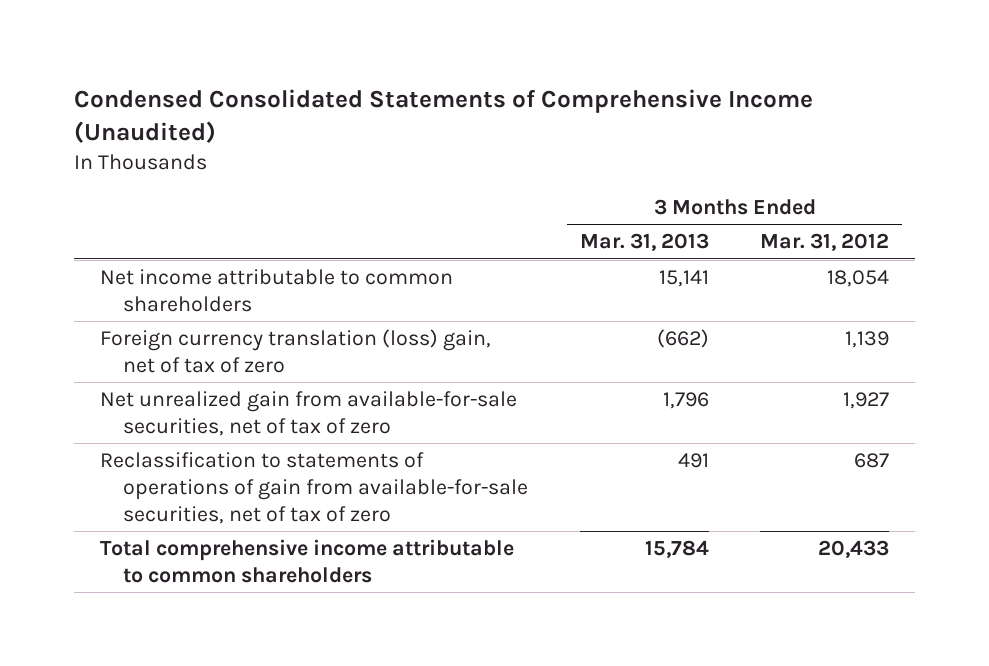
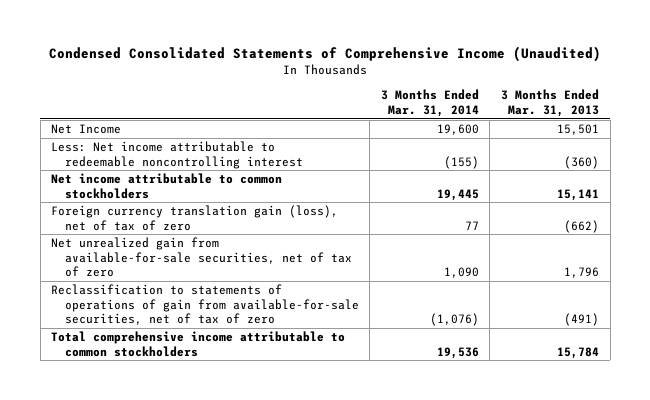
[760,233,890,252] Mar. 31, 2012 -> none
none -> [380,89,479,117] 3 Months Ended Mar. 31, 2014
none -> [51,123,122,134] Net Income
none -> [51,140,303,169] Less: Net income attributable to redeemable noncontrolling interest
[100,268,454,312] Net income attributable to common shareholders -> [51,172,283,199] Net income attributable to common stockholders
[100,328,492,373] Foreign currency translation (loss) gain, net of tax of zero -> [51,204,339,231] Foreign currency translation gain (loss), net of tax of zero
[677,452,709,468] 491 -> [563,313,599,327] (491)
[100,538,515,583] Total comprehensive income attributable to common shareholders -> [51,330,346,357] Total comprehensive income attributable to common stockholders

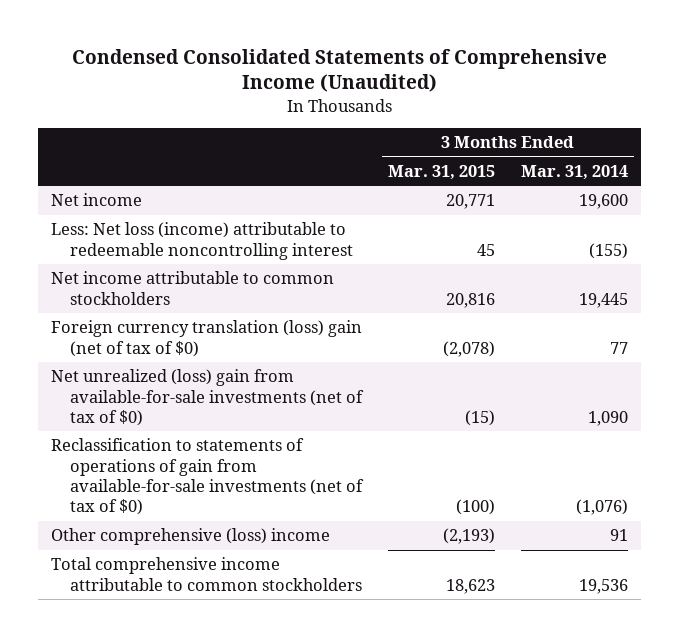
[500,89,599,117] 3 Months Ended Mar. 31, 2013 -> none
none -> [388,164,496,180] Mar. 31, 2015
[51,123,122,134] Net Income -> [51,193,143,207] Net income
[51,140,303,169] Less: Net income attributable to redeemable noncontrolling interest -> [51,222,354,260] Less: Net loss (income) attributable to redeemable noncontrolling interest
[51,204,339,231] Foreign currency translation gain (loss), net of tax of zero -> [51,320,363,357] Foreign currency translation (loss) gain (net of tax of $0)
[51,236,352,278] Net unrealized gain from available-for-sale securities, net of tax of zero -> [51,369,365,426] Net unrealized (loss) gain from available-for-sale investments (net of tax of $0)
[51,283,359,326] Reclassification to statements of operations of gain from available-for-sale securities, net of tax of zero -> [51,438,365,516] Reclassification to statements of operations of gain from available-for-sale investments (net of tax of $0)
none -> [51,528,331,546] Other comprehensive (loss) income

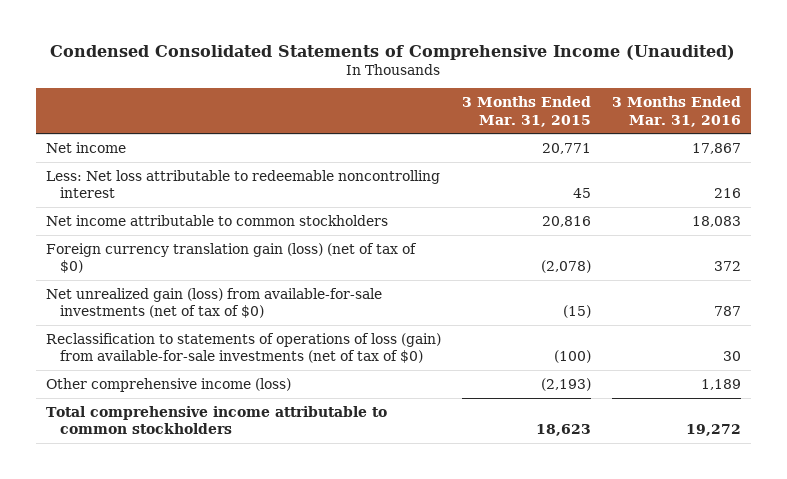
[520,164,628,180] Mar. 31, 2014 -> none
none -> [611,96,741,127] 3 Months Ended Mar. 31, 2016
[51,222,354,260] Less: Net loss (income) attributable to redeemable noncontrolling interest -> [46,169,441,199] Less: Net loss attributable to redeemable noncontrolling interest
[51,320,363,357] Foreign currency translation (loss) gain (net of tax of $0) -> [46,242,418,274] Foreign currency translation gain (loss) (net of tax of $0)
[51,369,365,426] Net unrealized (loss) gain from available-for-sale investments (net of tax of $0) -> [46,287,383,319] Net unrealized gain (loss) from available-for-sale investments (net of tax of $0)
[51,438,365,516] Reclassification to statements of operations of gain from available-for-sale investments (net of tax of $0) -> [46,332,442,364] Reclassification to statements of operations of loss (gain) from available-for-sale investments (net of tax of $0)
[51,528,331,546] Other comprehensive (loss) income -> [46,377,292,392] Other comprehensive income (loss)

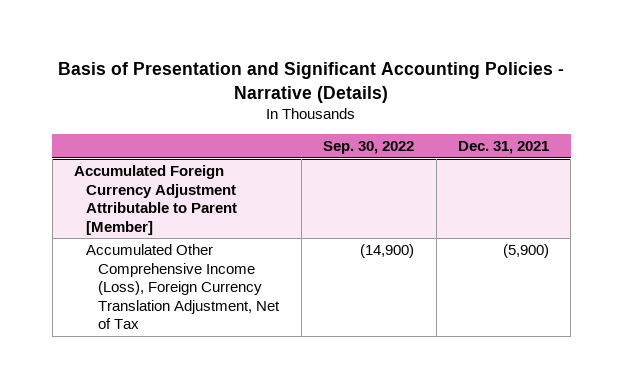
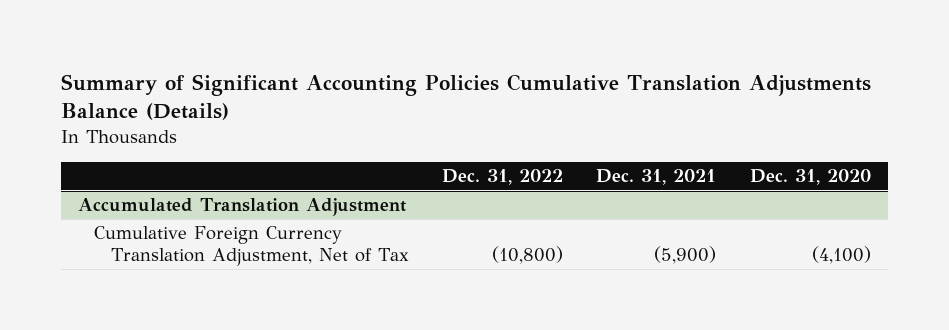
[58,62,565,103] Basis of Presentation and Significant Accounting Policies - Narrative (Details) -> [61,73,872,121] Summary of Significant Accounting Policies Cumulative Translation Adjustments Balance (Details)
[323,141,415,155] Sep. 30, 2022 -> none
none -> [441,169,563,186] Dec. 31, 2022
none -> [750,169,872,186] Dec. 31, 2020
[73,165,238,235] Accumulated Foreign Currency Adjustment Attributable to Parent [Member] -> [78,198,407,217] Accumulated Translation Adjustment
[86,244,281,330] Accumulated Other Comprehensive Income (Loss), Foreign Currency Translation Adjustment, Net of Tax -> [94,226,409,267] Cumulative Foreign Currency Translation Adjustment, Net of Tax

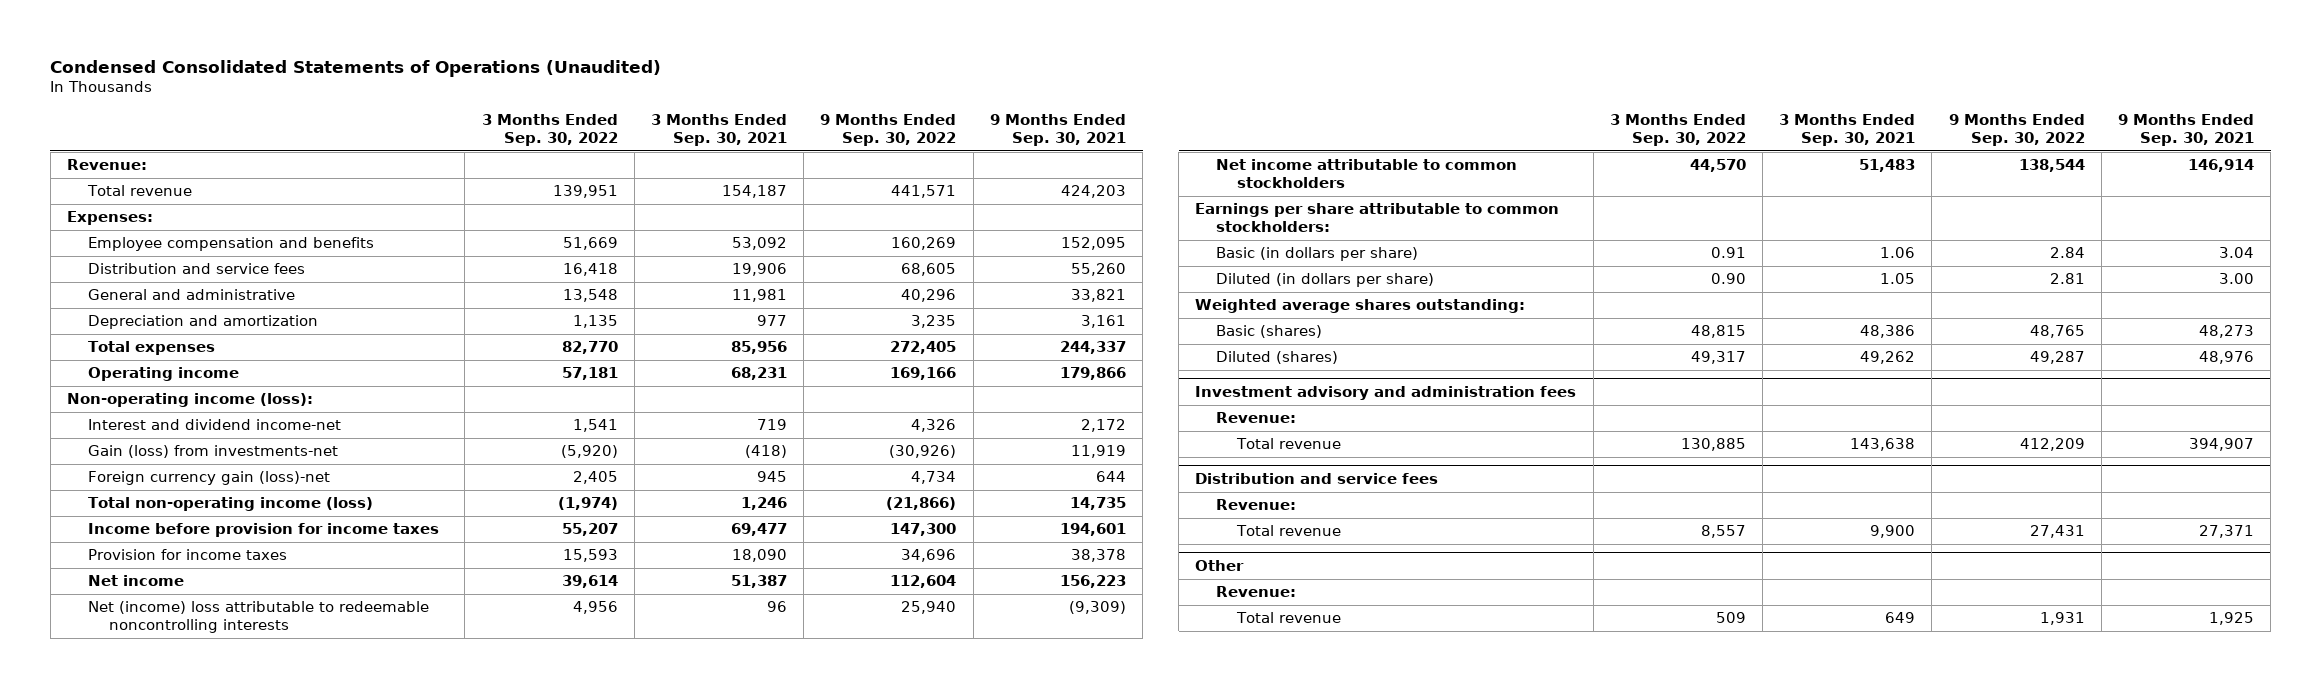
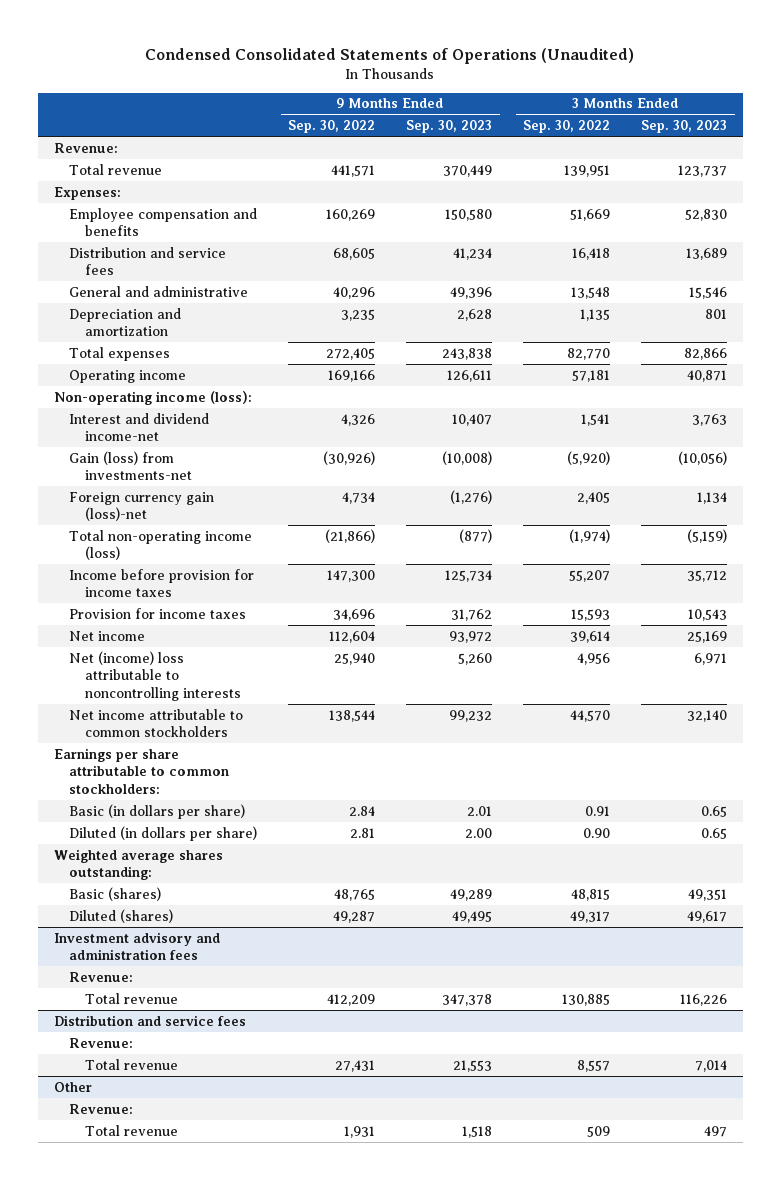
[650,114,787,147] 3 Months Ended Sep. 30, 2021 -> none
[989,114,1126,147] 9 Months Ended Sep. 30, 2021 -> none
none -> [406,120,493,134] Sep. 30, 2023
none -> [641,120,728,134] Sep. 30, 2023
[87,601,429,634] Net (income) loss attributable to redeemable noncontrolling interests -> [69,650,242,701] Net (income) loss attributable to noncontrolling interests

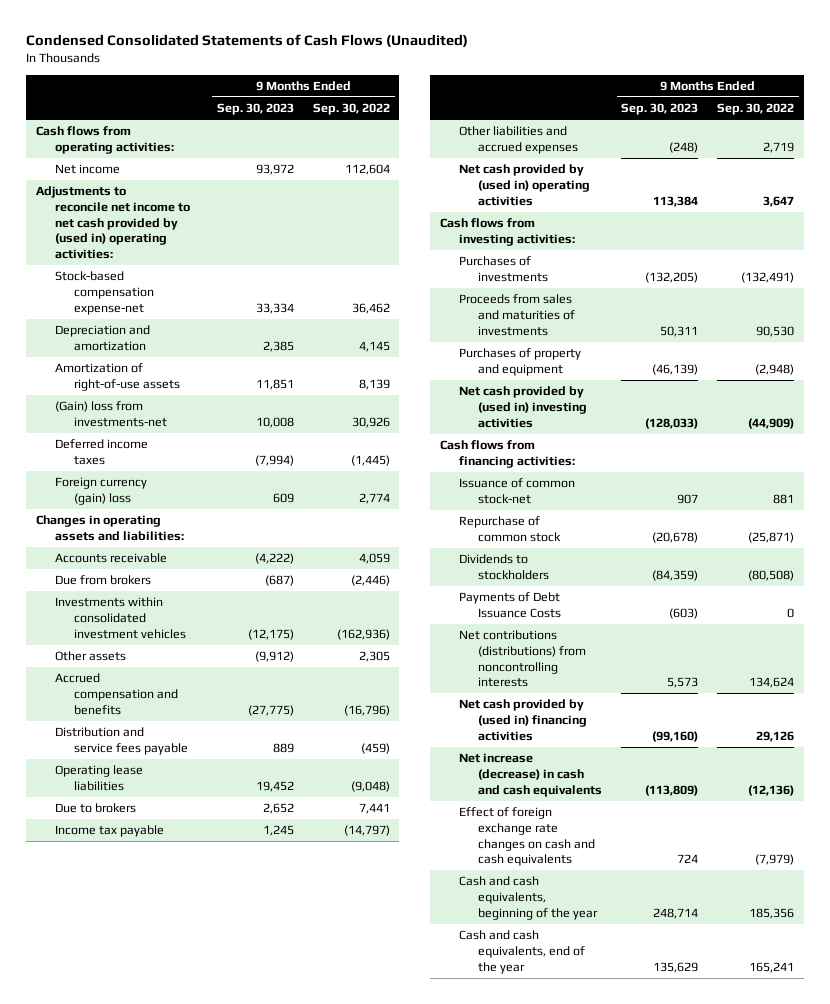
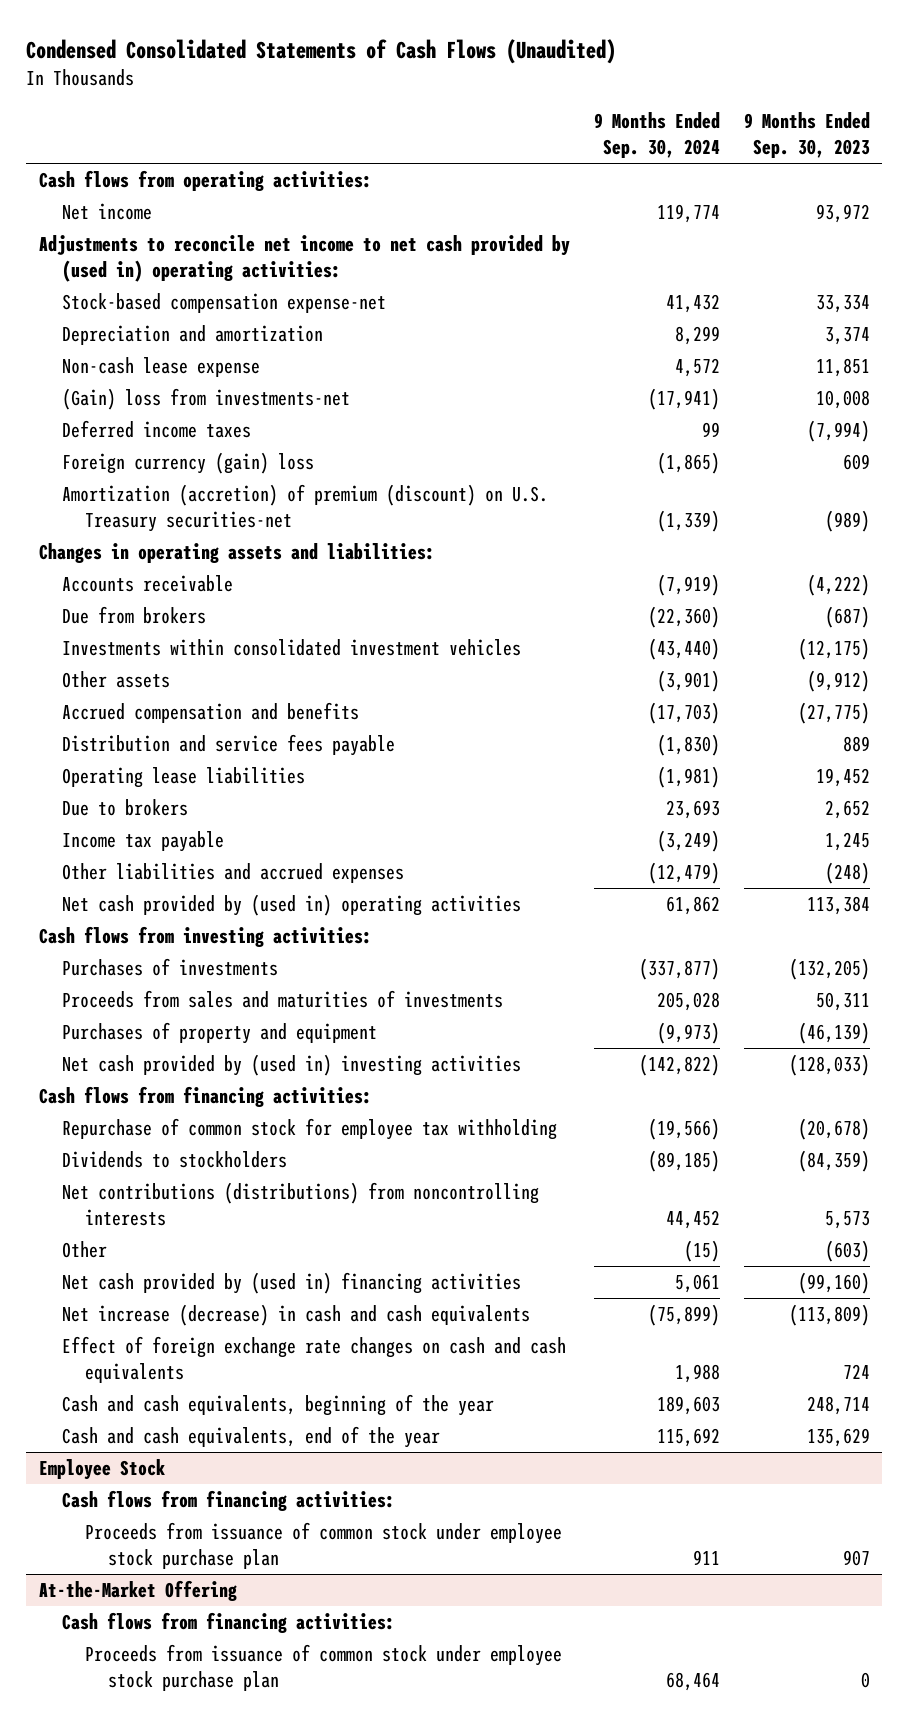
[312,103,390,116] Sep. 30, 2022 -> none
none -> [593,112,720,159] 9 Months Ended Sep. 30, 2024
[263,340,295,352] 2,385 -> [824,327,870,346] 3,374
[54,363,181,391] Amortization of right-of-use assets -> [61,357,260,378] Non-cash lease expense
none -> [61,484,548,532] Amortization (accretion) of premium (discount) on U.S. Treasury securities-net
[459,478,576,504] Issuance of common stock-net -> none
[459,516,562,542] Repurchase of common stock -> [61,1118,557,1141] Repurchase of common stock for employee tax withholding
[459,592,562,618] Payments of Debt Issuance Costs -> none
none -> [61,1241,107,1259] Other
none -> [38,1459,165,1481] Employee Stock
none -> [61,1490,395,1512] Cash flows from financing activities:
none -> [84,1522,562,1569] Proceeds from issuance of common stock under employee stock purchase plan
none -> [38,1580,237,1602] At-the-Market Offering
none -> [61,1612,395,1634] Cash flows from financing activities:
none -> [84,1644,562,1691] Proceeds from issuance of common stock under employee stock purchase plan

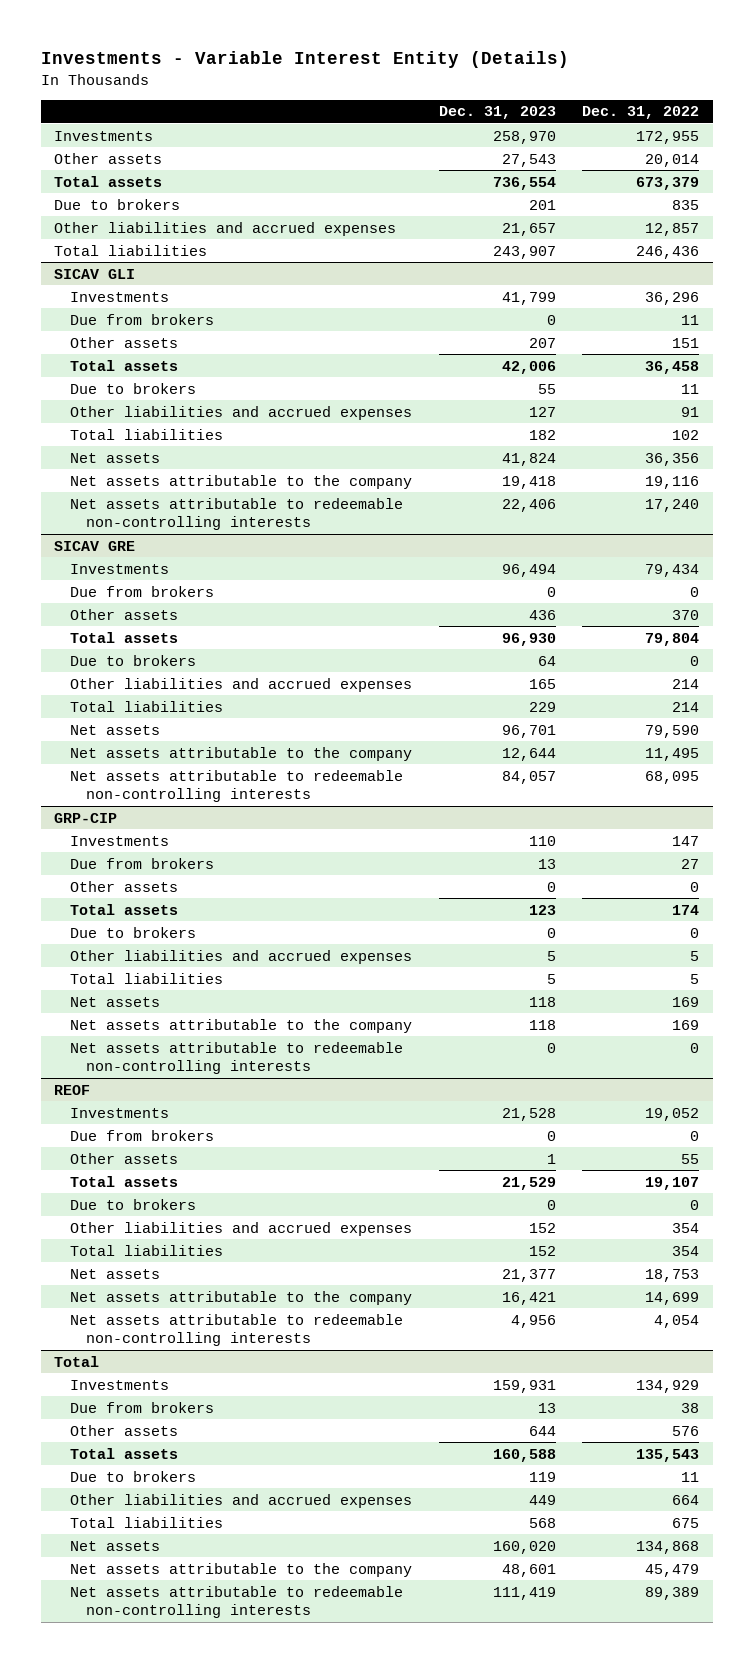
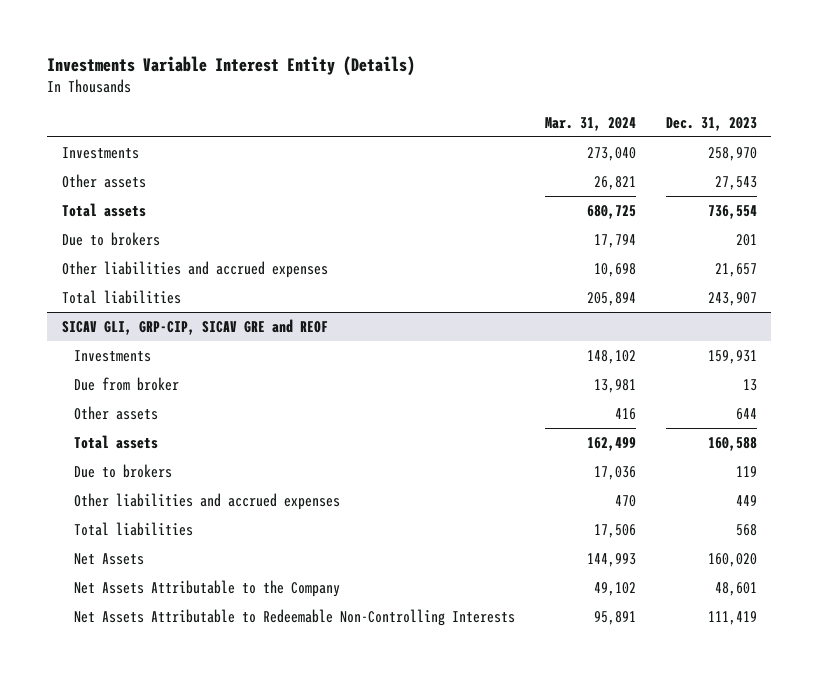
[40,51,569,69] Investments - Variable Interest Entity (Details) -> [46,56,415,77] Investments Variable Interest Entity (Details)
[582,106,700,120] Dec. 31, 2022 -> none
none -> [544,116,636,131] Mar. 31, 2024
[54,268,136,279] SICAV GLI -> none
[70,291,170,302] Investments -> none
[70,313,215,325] Due from brokers -> none
[70,336,179,348] Other assets -> none
[70,359,179,371] Total assets -> none
[70,382,197,394] Due to brokers -> none
[70,405,413,420] Other liabilities and accrued expenses -> none
[70,428,224,440] Total liabilities -> none
[70,452,161,463] Net assets -> none
[70,474,413,489] Net assets attributable to the company -> none
[70,497,404,531] Net assets attributable to redeemable non-controlling interests -> none
[54,540,136,551] SICAV GRE -> none
[70,563,170,574] Investments -> none
[70,585,215,597] Due from brokers -> none
[70,608,179,620] Other assets -> none
[70,631,179,643] Total assets -> none
[70,654,197,666] Due to brokers -> none
[70,677,413,692] Other liabilities and accrued expenses -> none
[70,700,224,712] Total liabilities -> none
[70,724,161,735] Net assets -> none
[70,746,413,761] Net assets attributable to the company -> none
[70,769,404,803] Net assets attributable to redeemable non-controlling interests -> none
[54,812,118,823] GRP-CIP -> none
[70,835,170,846] Investments -> none
[70,857,215,869] Due from brokers -> none
[70,880,179,892] Other assets -> none
[70,903,179,915] Total assets -> none
[70,926,197,938] Due to brokers -> none
[70,949,413,964] Other liabilities and accrued expenses -> none
[70,972,224,984] Total liabilities -> none
[70,996,161,1007] Net assets -> none
[70,1018,413,1033] Net assets attributable to the company -> none
[70,1041,404,1075] Net assets attributable to redeemable non-controlling interests -> none
[54,1084,91,1095] REOF -> none
[70,1107,170,1118] Investments -> none
[70,1129,215,1141] Due from brokers -> none
[70,1152,179,1164] Other assets -> none
[70,1175,179,1187] Total assets -> none
[70,1198,197,1210] Due to brokers -> none
[70,1221,413,1236] Other liabilities and accrued expenses -> none
[70,1244,224,1256] Total liabilities -> none
[70,1268,161,1279] Net assets -> none
[70,1290,413,1305] Net assets attributable to the company -> none
[70,1313,404,1347] Net assets attributable to redeemable non-controlling interests -> none
[54,1355,100,1367] Total -> none
none -> [61,318,328,335] SICAV GLI, GRP-CIP, SICAV GRE and REOF
[70,1401,215,1413] Due from brokers -> [74,376,180,391] Due from broker
[70,1540,161,1551] Net assets -> [74,552,145,565] Net Assets
[70,1562,413,1577] Net assets attributable to the company -> [74,579,341,597] Net Assets Attributable to the Company
[70,1585,404,1619] Net assets attributable to redeemable non-controlling interests -> [74,608,516,626] Net Assets Attributable to Redeemable Non-Controlling Interests

